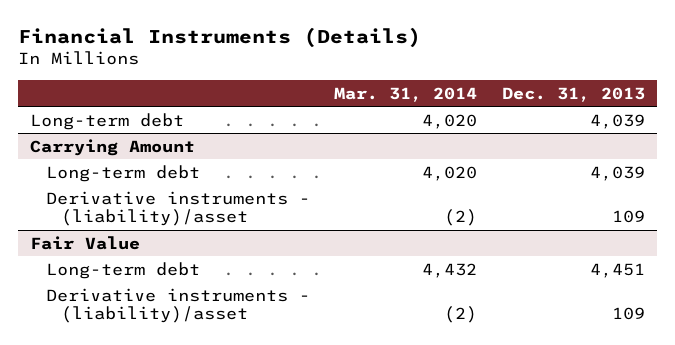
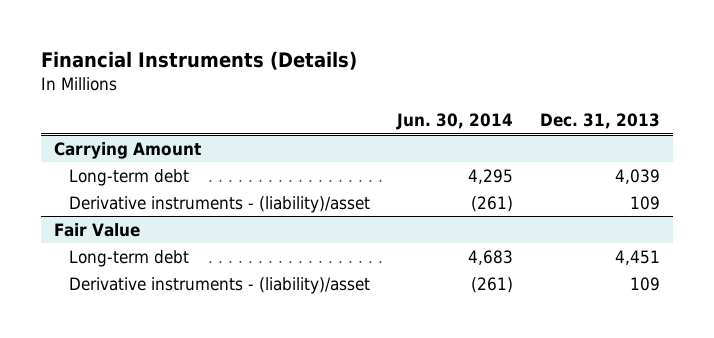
[334,86,478,102] Mar. 31, 2014 -> none
none -> [395,113,513,131] Jun. 30, 2014
[30,112,185,130] Long-term debt -> none

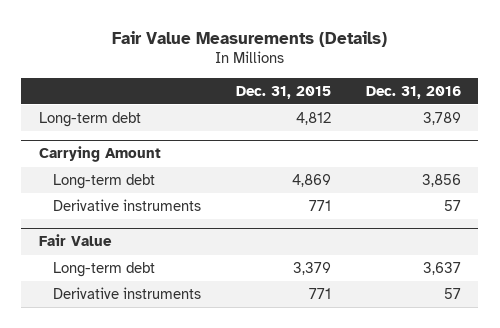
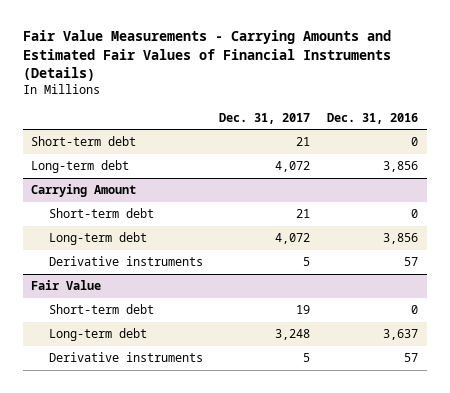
[111,30,387,47] Fair Value Measurements (Details) -> [22,30,391,82] Fair Value Measurements - Carrying Amounts and Estimated Fair Values of Financial Instruments (Details)
[235,85,331,99] Dec. 31, 2015 -> none
none -> [219,112,311,124] Dec. 31, 2017
none -> [31,136,137,147] Short-term debt
[422,112,461,126] 3,789 -> [383,161,419,173] 3,856
none -> [48,208,154,219] Short-term debt
none -> [48,304,154,315] Short-term debt

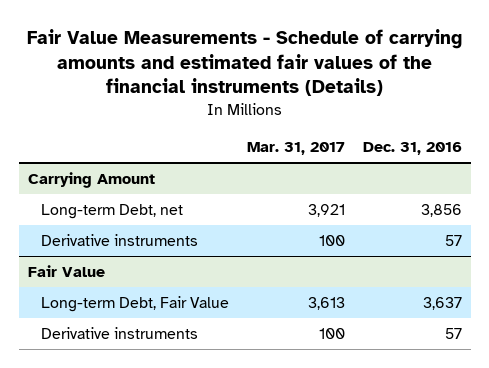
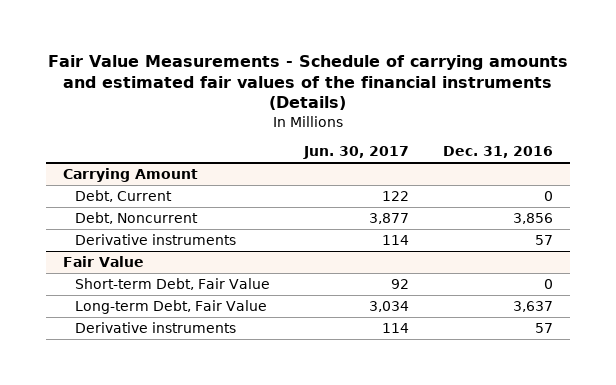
[246,142,345,156] Mar. 31, 2017 -> none
none -> [303,146,410,160] Jun. 30, 2017
none -> [75,190,173,203] Debt, Current
[40,204,183,220] Long-term Debt, net -> [75,212,199,225] Debt, Noncurrent
none -> [75,278,271,291] Short-term Debt, Fair Value

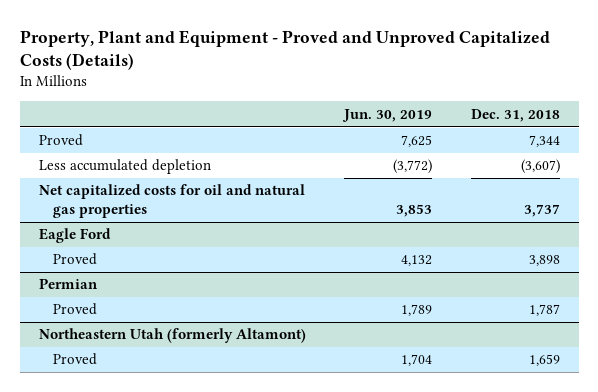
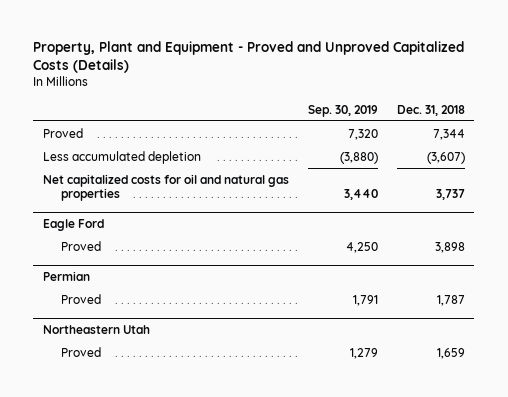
[342,108,433,122] Jun. 30, 2019 -> none
none -> [307,104,378,117] Sep. 30, 2019
[38,328,306,344] Northeastern Utah (formerly Altamont) -> [42,324,150,334] Northeastern Utah

